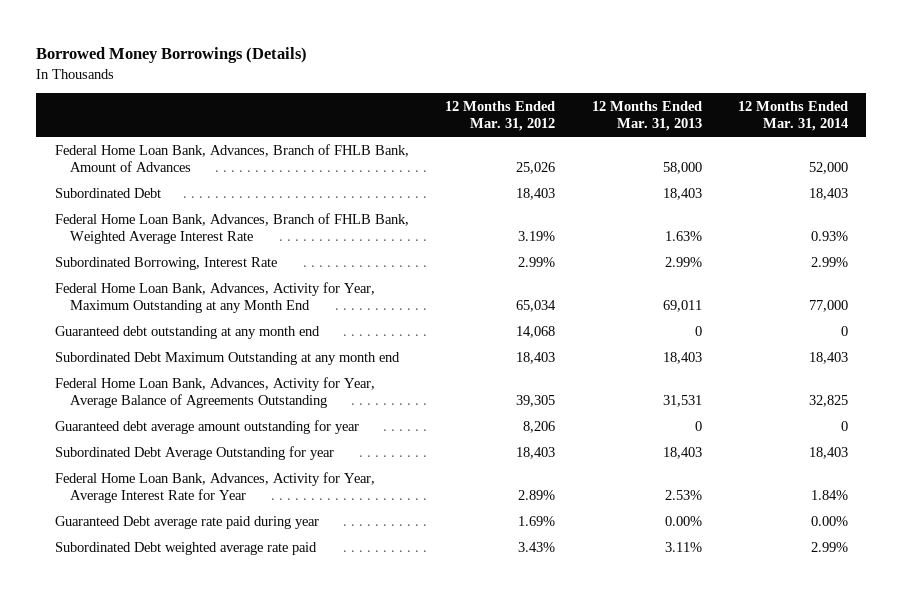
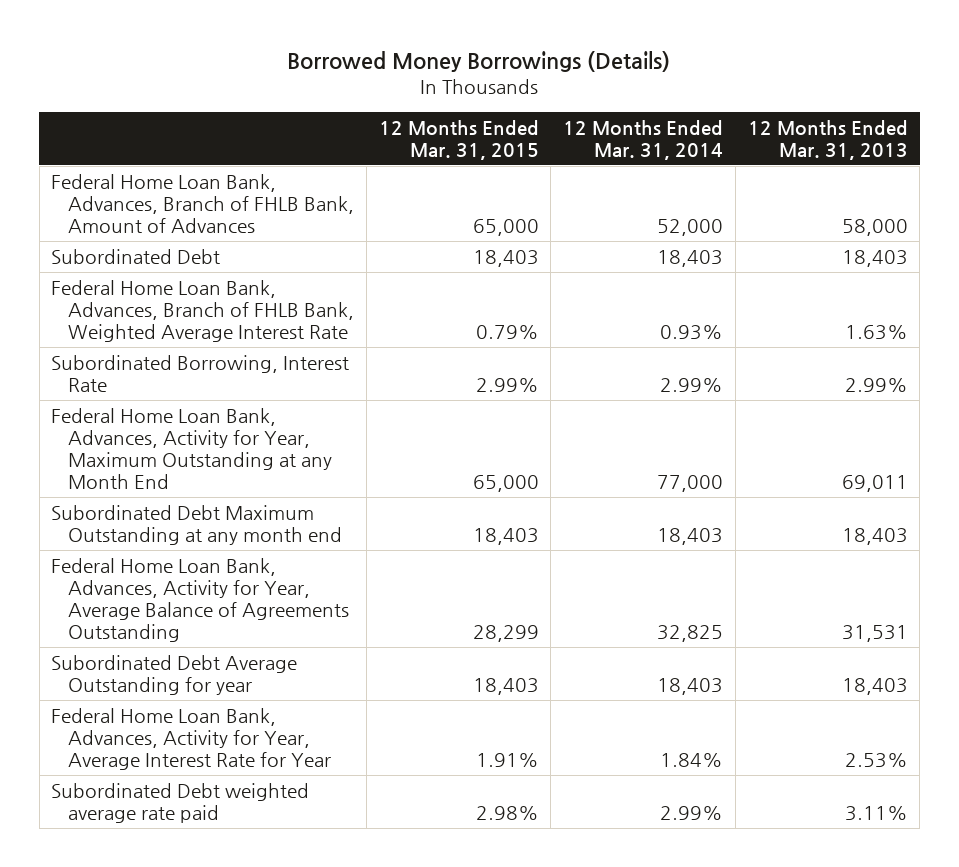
[445,100,556,132] 12 Months Ended Mar. 31, 2012 -> none
none -> [378,119,539,160] 12 Months Ended Mar. 31, 2015
[54,325,320,339] Guaranteed debt outstanding at any month end -> none
[54,419,359,434] Guaranteed debt average amount outstanding for year -> none
[54,515,319,529] Guaranteed Debt average rate paid during year -> none

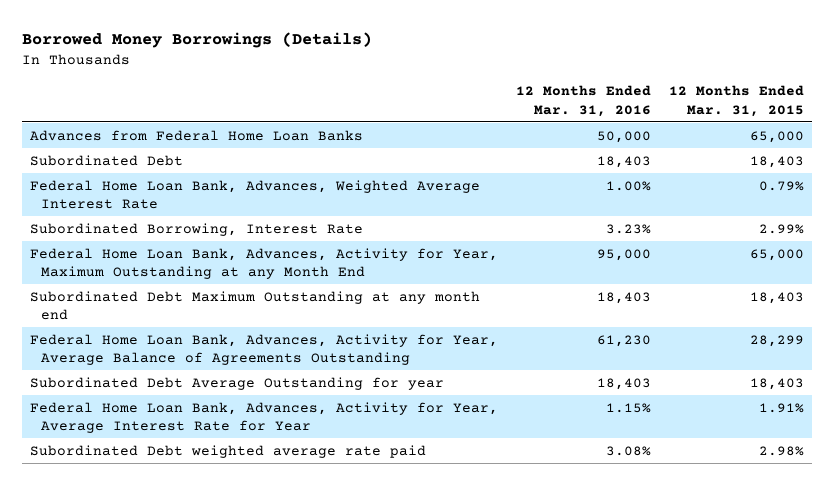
[563,119,724,160] 12 Months Ended Mar. 31, 2014 -> none
[747,119,908,160] 12 Months Ended Mar. 31, 2013 -> none
none -> [515,85,651,117] 12 Months Ended Mar. 31, 2016
[51,174,355,233] Federal Home Loan Bank, Advances, Branch of FHLB Bank, Amount of Advances -> [30,129,364,141] Advances from Federal Home Loan Banks
[51,280,355,342] Federal Home Loan Bank, Advances, Branch of FHLB Bank, Weighted Average Interest Rate -> [30,179,481,209] Federal Home Loan Bank, Advances, Weighted Average Interest Rate

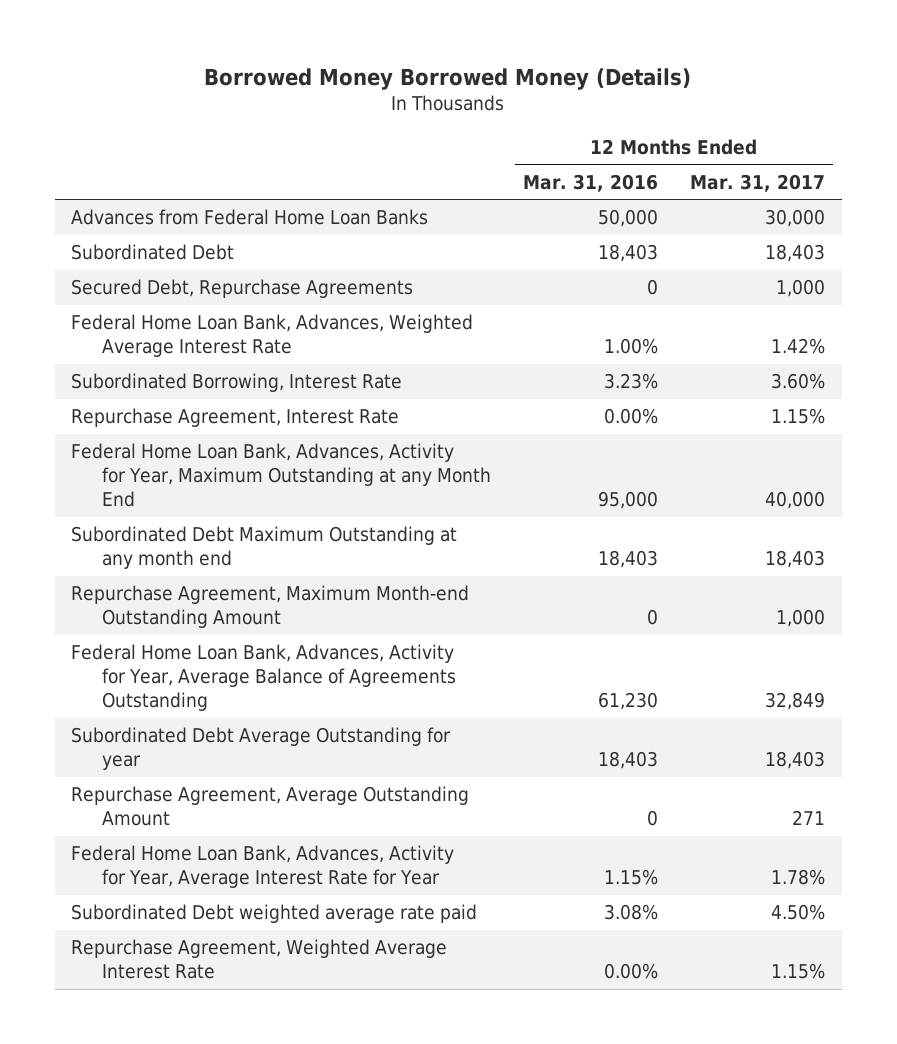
[21,32,372,49] Borrowed Money Borrowings (Details) -> [204,67,692,90] Borrowed Money Borrowed Money (Details)
[668,85,804,117] 12 Months Ended Mar. 31, 2015 -> none
none -> [690,173,826,192] Mar. 31, 2017
none -> [71,279,414,299] Secured Debt, Repurchase Agreements
none -> [71,408,400,428] Repurchase Agreement, Interest Rate
none -> [71,585,470,629] Repurchase Agreement, Maximum Month-end Outstanding Amount
none -> [71,786,470,827] Repurchase Agreement, Average Outstanding Amount
none -> [71,939,448,980] Repurchase Agreement, Weighted Average Interest Rate

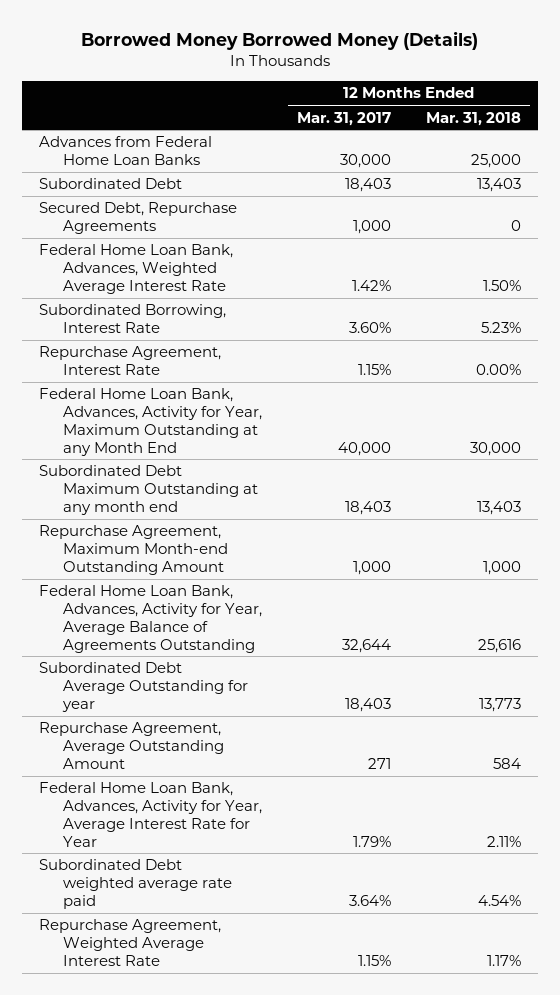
[522,173,658,192] Mar. 31, 2016 -> none
none -> [425,111,521,126] Mar. 31, 2018
[765,692,826,711] 32,849 -> [342,638,392,653] 32,644
[771,869,826,886] 1.78% -> [353,835,392,847] 1.79%
[771,904,826,921] 4.50% -> [349,894,392,906] 3.64%

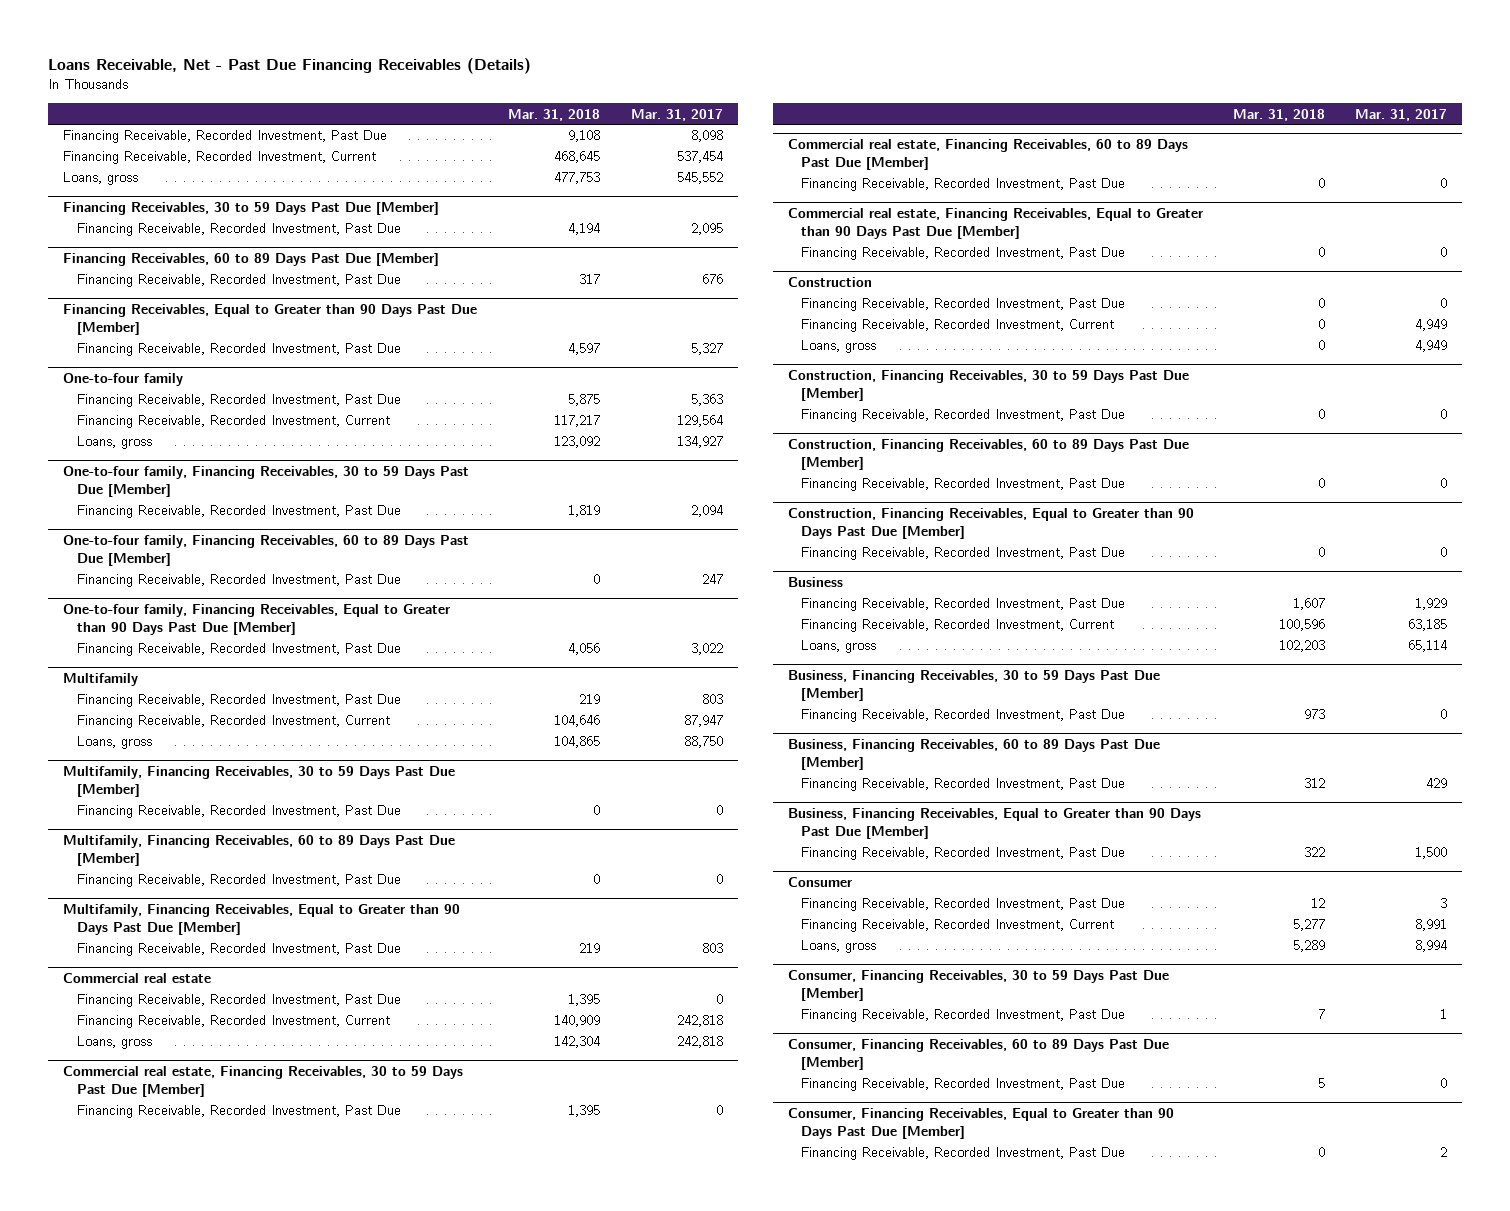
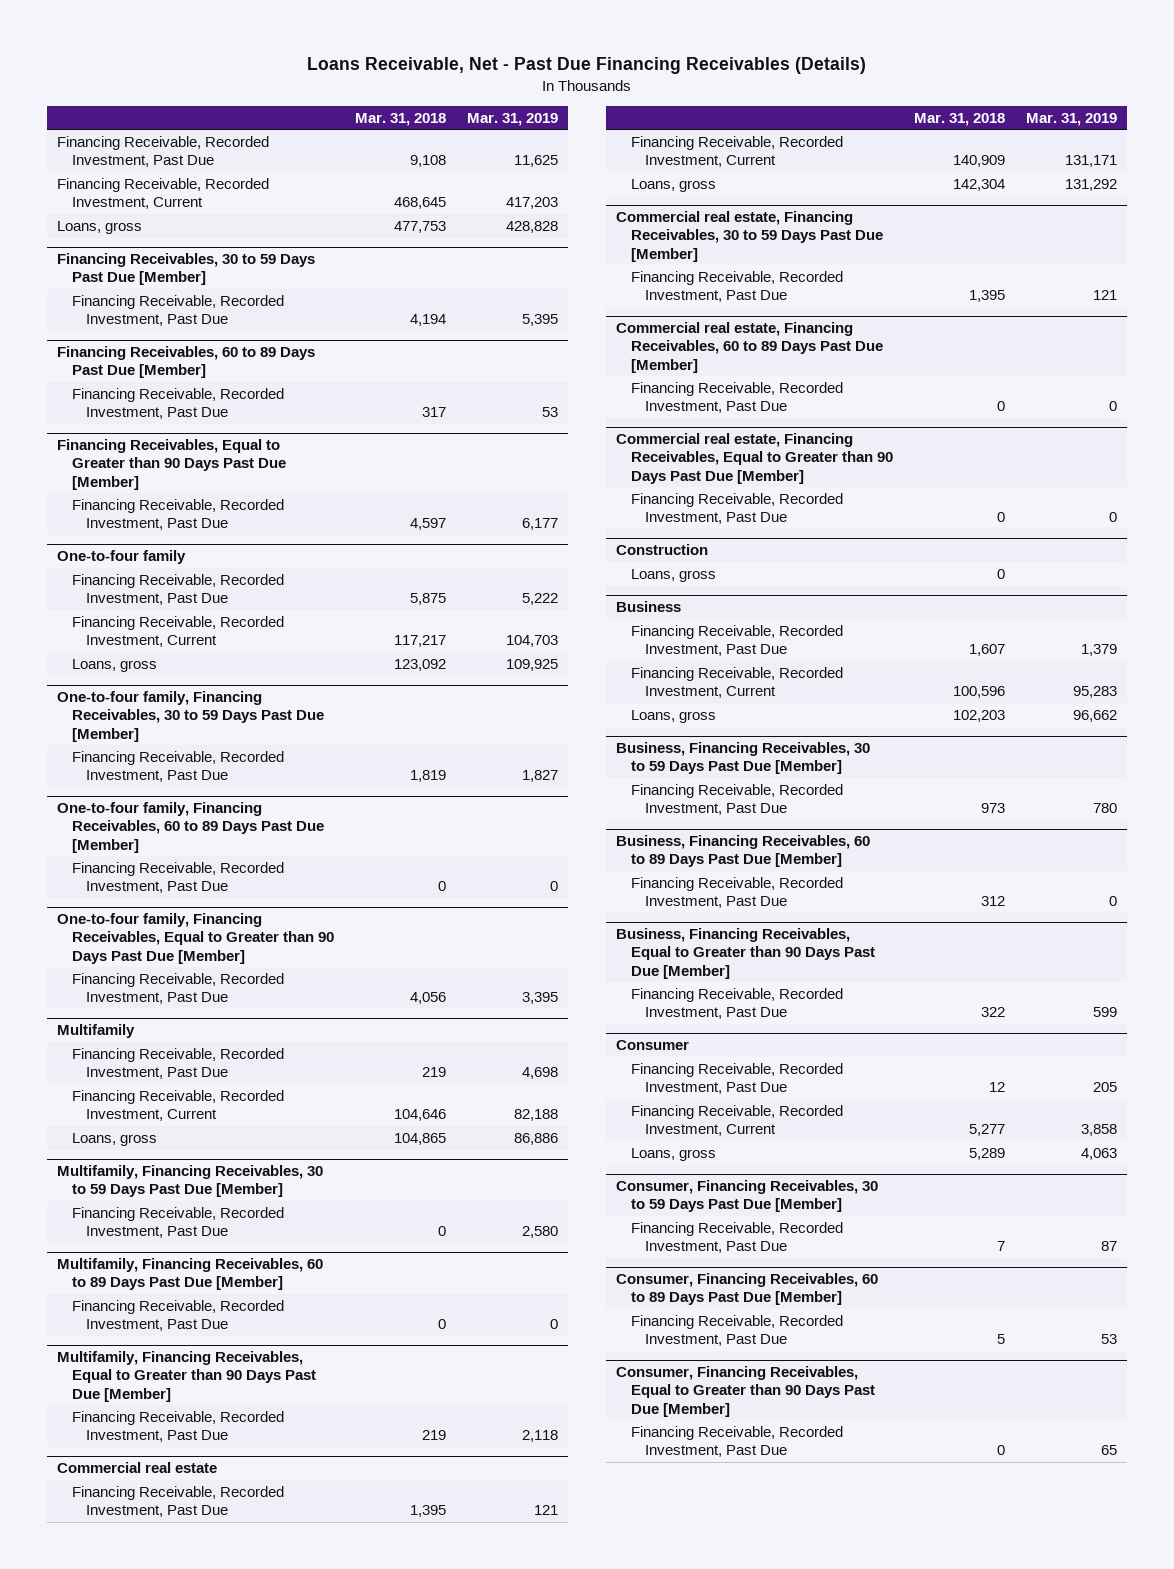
[630,108,723,121] Mar. 31, 2017 -> none
none -> [466,112,558,126] Mar. 31, 2019
[801,298,1126,312] Financing Receivable, Recorded Investment, Past Due -> none
[801,319,1115,333] Financing Receivable, Recorded Investment, Current -> none
[787,370,1189,401] Construction, Financing Receivables, 30 to 59 Days Past Due [Member] -> none
[801,409,1126,423] Financing Receivable, Recorded Investment, Past Due -> none
[787,439,1189,470] Construction, Financing Receivables, 60 to 89 Days Past Due [Member] -> none
[801,478,1126,492] Financing Receivable, Recorded Investment, Past Due -> none
[787,508,1194,539] Construction, Financing Receivables, Equal to Greater than 90 Days Past Due [Member] -> none
[801,547,1126,561] Financing Receivable, Recorded Investment, Past Due -> none

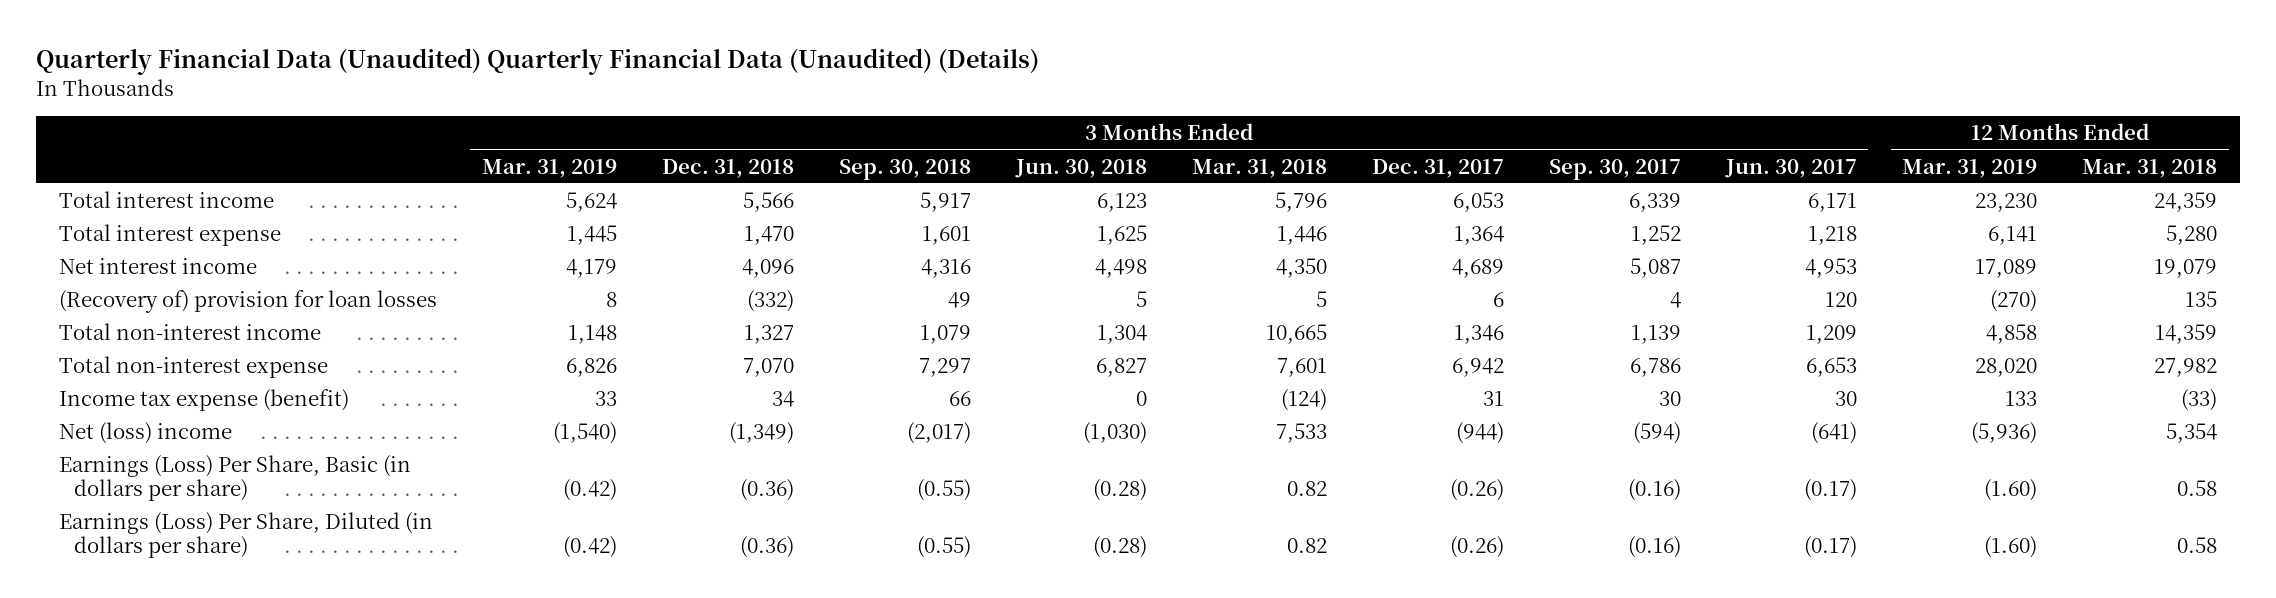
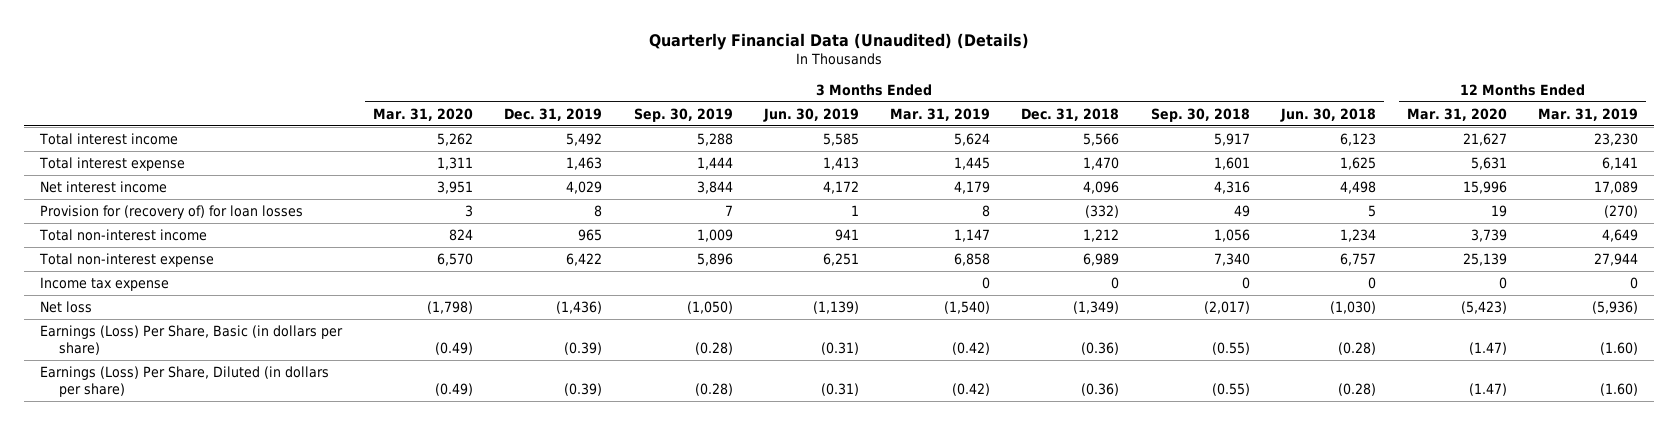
[36,47,1040,75] Quarterly Financial Data (Unaudited) Quarterly Financial Data (Unaudited) (Details) -> [649,32,1030,50] Quarterly Financial Data (Unaudited) (Details)
[1191,158,1327,178] Mar. 31, 2018 -> none
[1371,158,1504,178] Dec. 31, 2017 -> none
[1549,158,1682,180] Sep. 30, 2017 -> none
[1725,158,1858,178] Jun. 30, 2017 -> none
[2082,158,2218,178] Mar. 31, 2018 -> none
none -> [373,107,474,121] Mar. 31, 2020
none -> [504,107,603,121] Dec. 31, 2019
none -> [633,107,733,122] Sep. 30, 2019
none -> [762,107,859,122] Jun. 30, 2019
none -> [1407,107,1508,121] Mar. 31, 2020
[58,290,437,314] (Recovery of) provision for loan losses -> [39,205,303,220] Provision for (recovery of) for loan losses
[567,325,617,345] 1,148 -> [954,229,991,243] 1,147
[743,325,794,345] 1,327 -> [1083,229,1120,243] 1,212
[919,325,971,345] 1,079 -> [1213,229,1250,243] 1,056
[1096,325,1147,345] 1,304 -> [1339,229,1376,243] 1,234
[1986,324,2038,345] 4,858 -> [1602,229,1639,243] 4,649
[565,358,617,378] 6,826 -> [954,253,991,267] 6,858
[742,358,794,378] 7,070 -> [1083,253,1120,267] 6,989
[918,358,971,378] 7,297 -> [1213,253,1250,267] 7,340
[1095,358,1147,378] 6,827 -> [1339,253,1376,267] 6,757
[1975,358,2038,378] 28,020 -> [1594,253,1639,267] 27,944
[58,389,349,412] Income tax expense (benefit) -> [39,277,169,292] Income tax expense
[594,391,617,407] 33 -> [982,277,991,290] 0
[771,391,794,408] 34 -> [1111,277,1120,290] 0
[948,391,971,407] 66 -> [1241,277,1250,290] 0
[2005,391,2038,407] 133 -> [1630,277,1639,290] 0
[58,422,232,445] Net (loss) income -> [39,301,92,314] Net loss

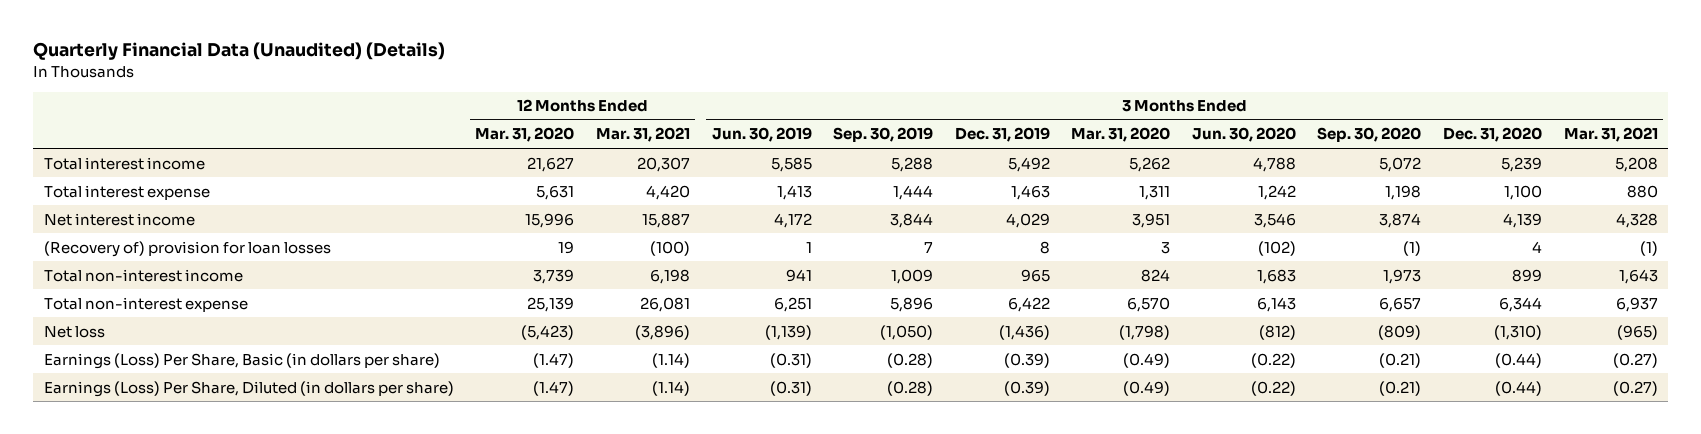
[890,107,991,121] Mar. 31, 2019 -> none
[1021,107,1120,121] Dec. 31, 2018 -> none
[1150,107,1250,122] Sep. 30, 2018 -> none
[1279,107,1376,122] Jun. 30, 2018 -> none
[1538,107,1639,121] Mar. 31, 2019 -> none
none -> [595,127,690,143] Mar. 31, 2021
none -> [1191,127,1296,143] Jun. 30, 2020
none -> [1317,127,1422,143] Sep. 30, 2020
none -> [1443,127,1543,143] Dec. 31, 2020
none -> [1563,127,1658,143] Mar. 31, 2021
[39,205,303,220] Provision for (recovery of) for loan losses -> [43,240,331,257] (Recovery of) provision for loan losses
[39,277,169,292] Income tax expense -> none

